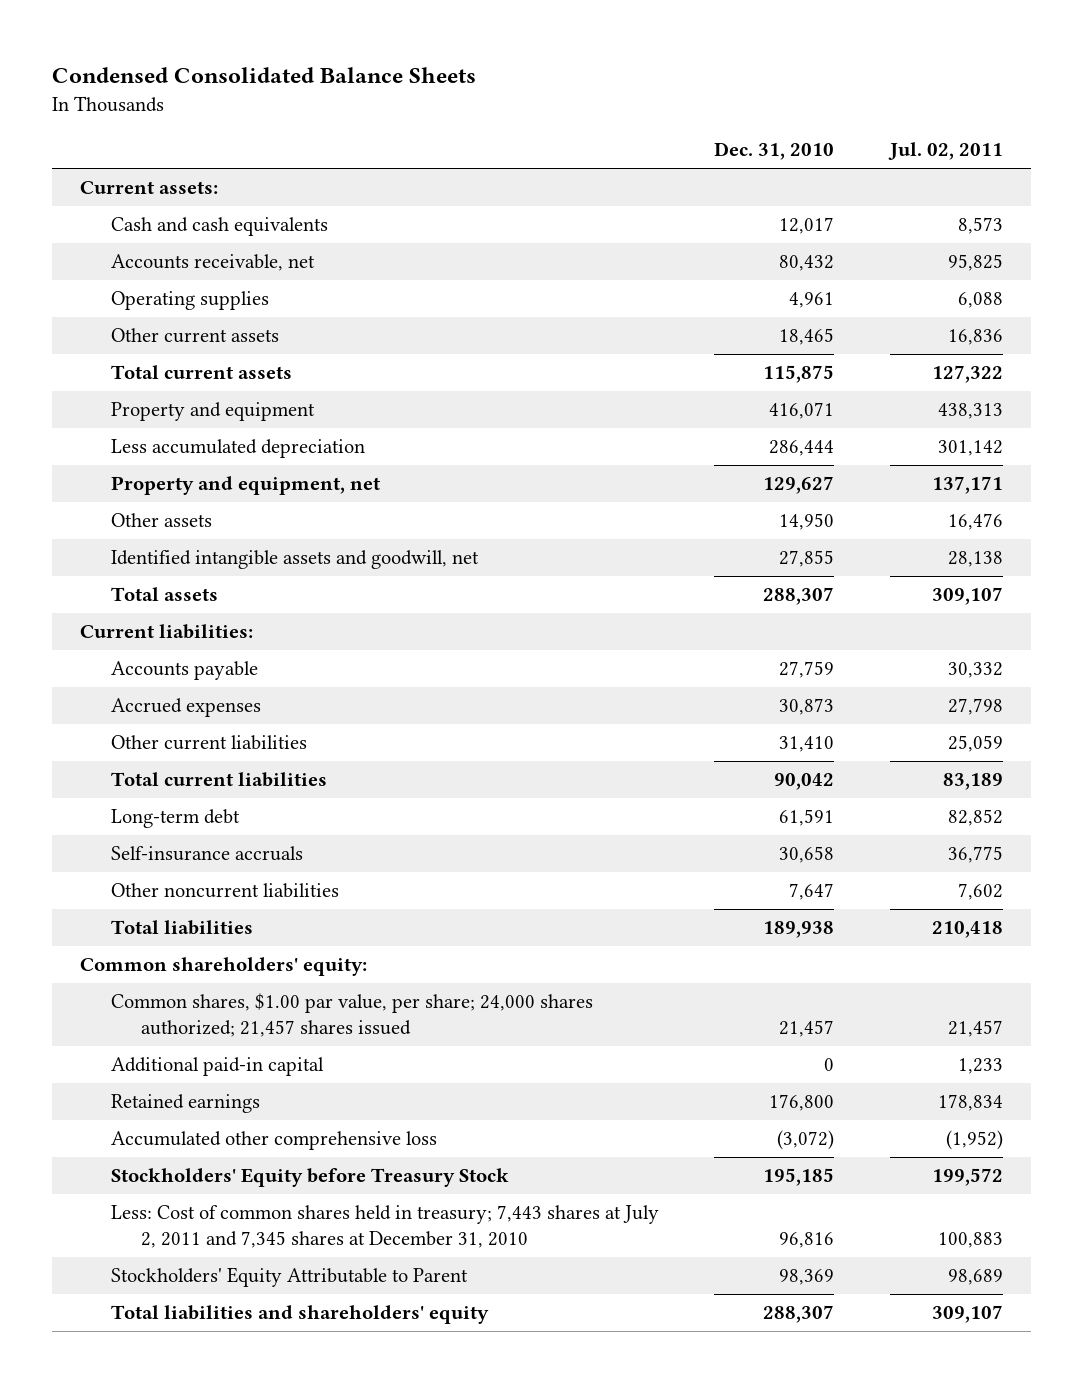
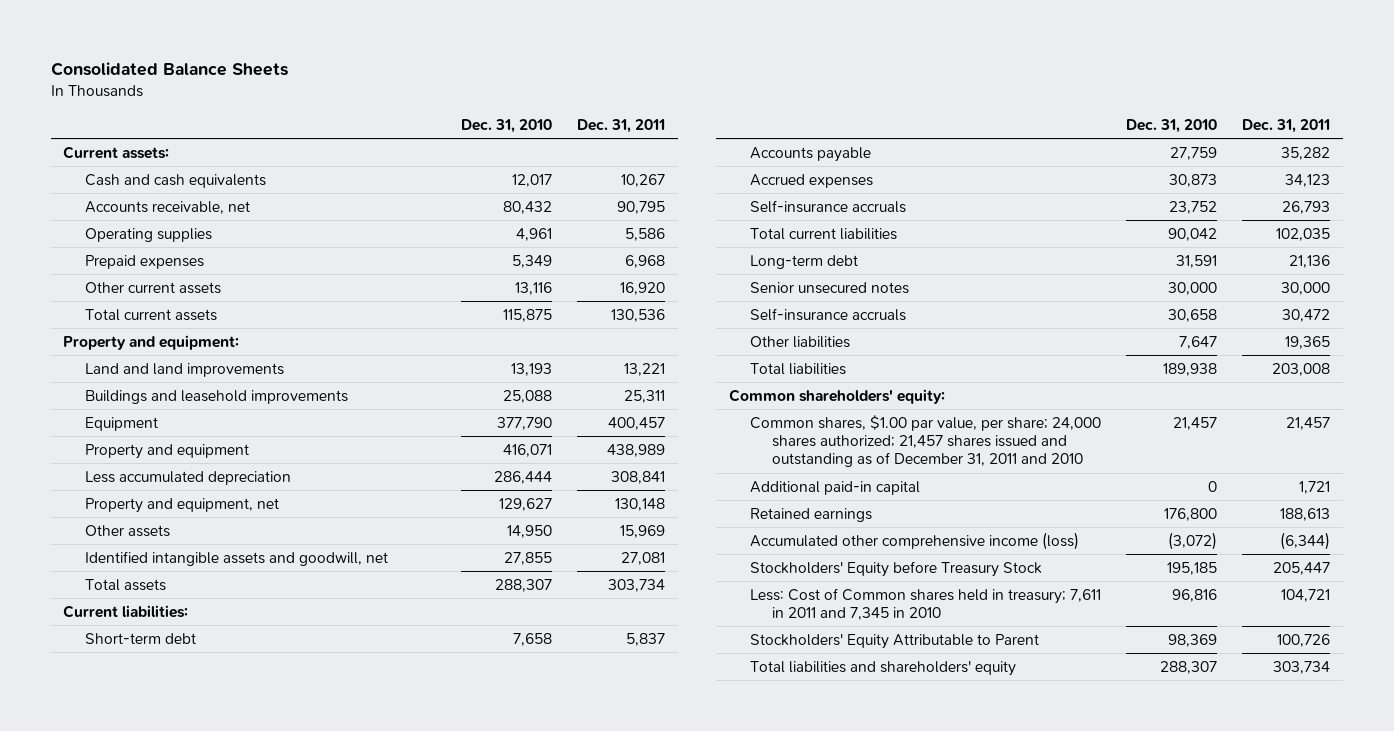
[51,67,476,84] Condensed Consolidated Balance Sheets -> [50,61,288,76] Consolidated Balance Sheets
[887,142,1003,161] Jul. 02, 2011 -> none
none -> [577,118,666,133] Dec. 31, 2011
none -> [85,254,205,269] Prepaid expenses
[779,328,835,346] 18,465 -> [515,281,553,295] 13,116
none -> [63,334,240,350] Property and equipment:
none -> [85,362,285,377] Land and land improvements
none -> [85,389,349,404] Buildings and leasehold improvements
none -> [85,416,159,431] Equipment
none -> [85,632,197,644] Short-term debt
[110,735,307,751] Other current liabilities -> none
none -> [750,199,907,213] Self-insurance accruals
[779,809,835,827] 61,591 -> [1176,254,1218,268] 31,591
none -> [750,281,910,294] Senior unsecured notes
[110,883,339,899] Other noncurrent liabilities -> [750,335,851,348] Other liabilities
[110,993,593,1038] Common shares, $1.00 par value, per share; 24,000 shares authorized; 21,457 shares issued -> [750,414,1102,468] Common shares, $1.00 par value, per share; 24,000 shares authorized; 21,457 shares issued and outstanding as of December 31, 2011 and 2010
[110,1131,437,1151] Accumulated other comprehensive loss -> [750,531,1080,550] Accumulated other comprehensive income (loss)
[110,1205,659,1249] Less: Cost of common shares held in treasury; 7,443 shares at July 2, 2011 and 7,345 shares at December 31, 2010 -> [750,587,1102,621] Less: Cost of Common shares held in treasury; 7,611 in 2011 and 7,345 in 2010

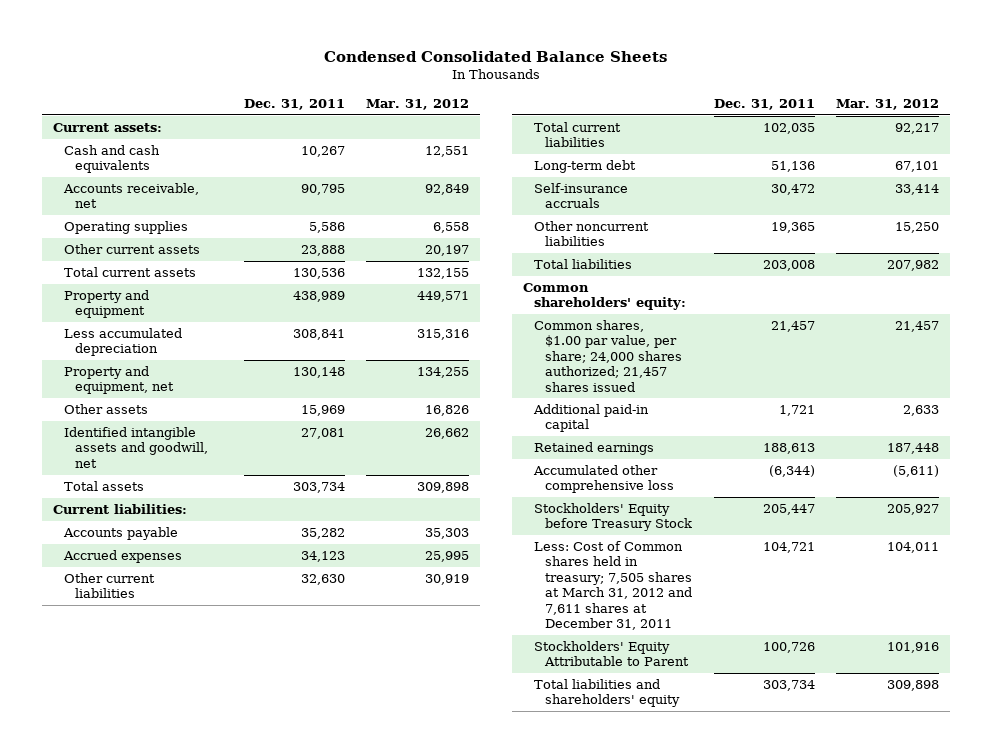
[50,61,288,76] Consolidated Balance Sheets -> [323,50,667,62] Condensed Consolidated Balance Sheets
[461,118,553,133] Dec. 31, 2010 -> none
none -> [366,98,470,110] Mar. 31, 2012
[85,254,205,269] Prepaid expenses -> none
[620,281,666,295] 16,920 -> [300,245,345,257] 23,888
[63,334,240,350] Property and equipment: -> none
[85,362,285,377] Land and land improvements -> none
[85,389,349,404] Buildings and leasehold improvements -> none
[85,416,159,431] Equipment -> none
[85,632,197,644] Short-term debt -> none
[750,199,907,213] Self-insurance accruals -> none
none -> [63,573,155,599] Other current liabilities
[750,281,910,294] Senior unsecured notes -> none
[1289,254,1331,268] 21,136 -> [770,161,815,173] 51,136
[750,335,851,348] Other liabilities -> [533,221,649,247] Other noncurrent liabilities
[750,414,1102,468] Common shares, $1.00 par value, per share; 24,000 shares authorized; 21,457 shares issued and outstanding as of December 31, 2011 and 2010 -> [533,320,683,392] Common shares, $1.00 par value, per share; 24,000 shares authorized; 21,457 shares issued
[750,531,1080,550] Accumulated other comprehensive income (loss) -> [532,465,675,494] Accumulated other comprehensive loss
[750,587,1102,621] Less: Cost of Common shares held in treasury; 7,611 in 2011 and 7,345 in 2010 -> [533,541,693,631] Less: Cost of Common shares held in treasury; 7,505 shares at March 31, 2012 and 7,611 shares at December 31, 2011

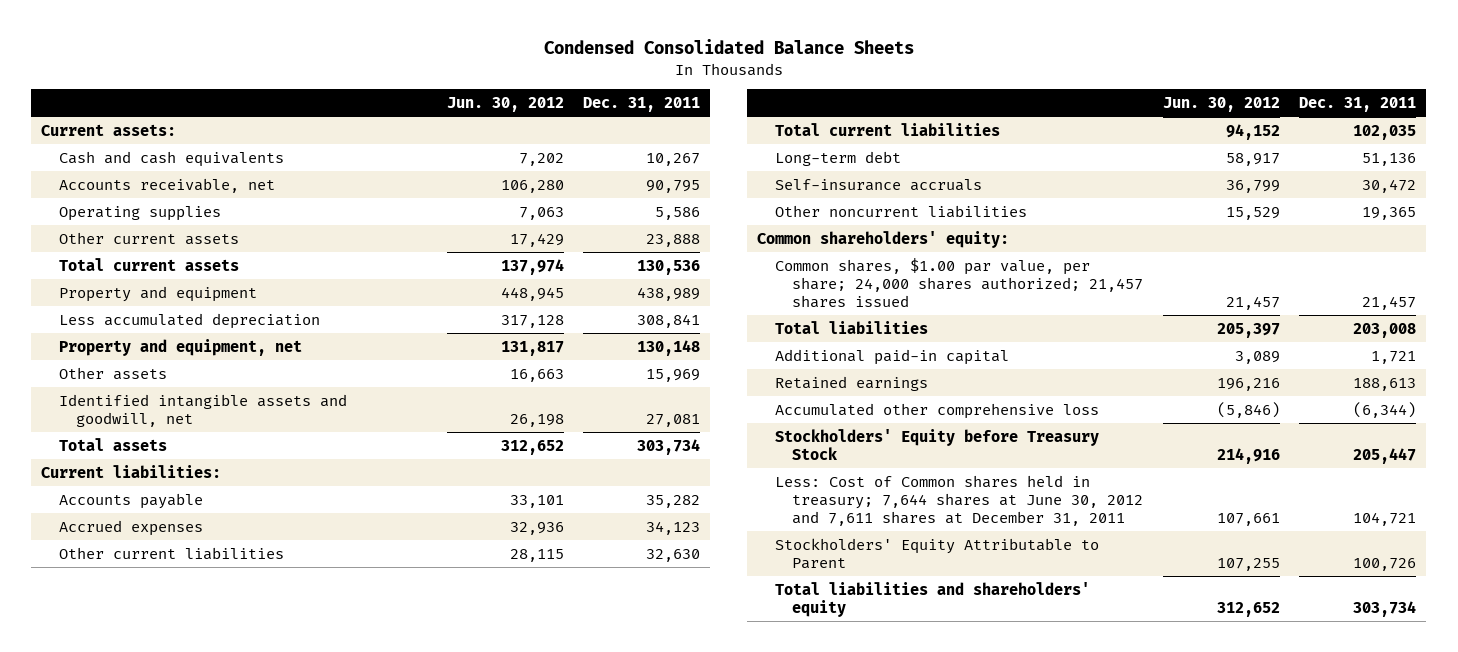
[366,98,470,110] Mar. 31, 2012 -> none
none -> [446,96,564,112] Jun. 30, 2012
[533,259,632,270] Total liabilities -> [774,320,928,334] Total liabilities
[533,541,693,631] Less: Cost of Common shares held in treasury; 7,505 shares at March 31, 2012 and 7,611 shares at December 31, 2011 -> [774,474,1144,526] Less: Cost of Common shares held in treasury; 7,644 shares at June 30, 2012 and 7,611 shares at December 31, 2011

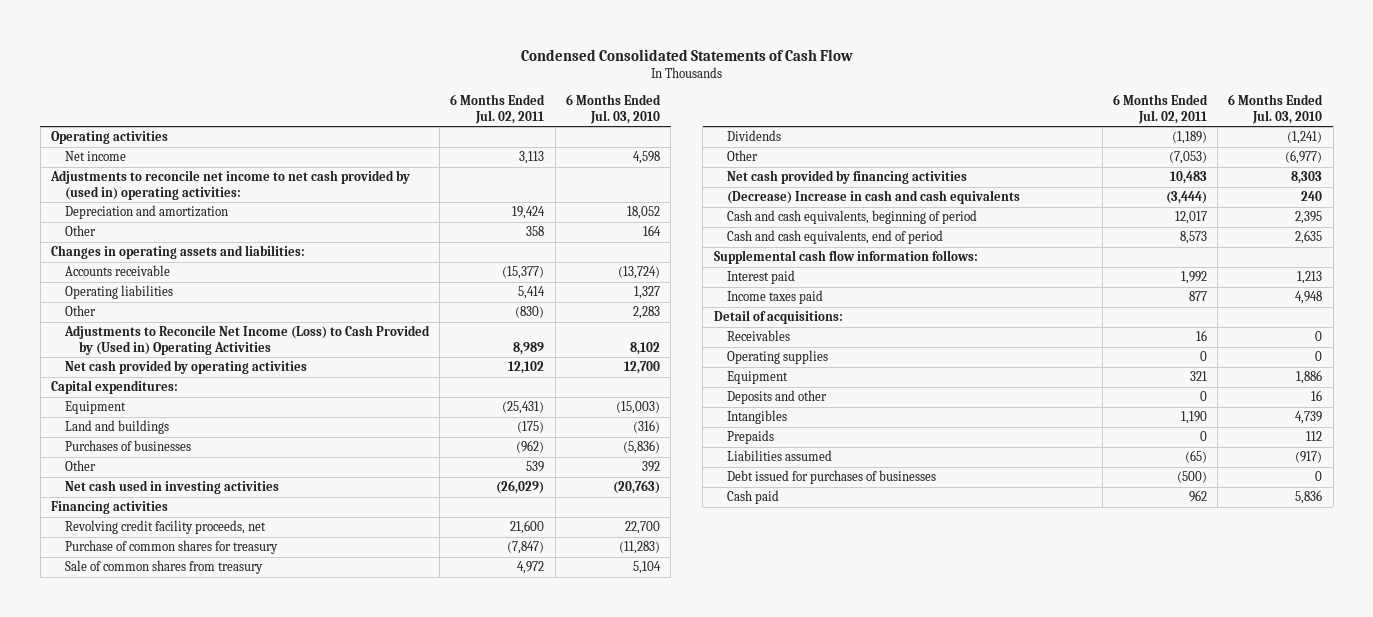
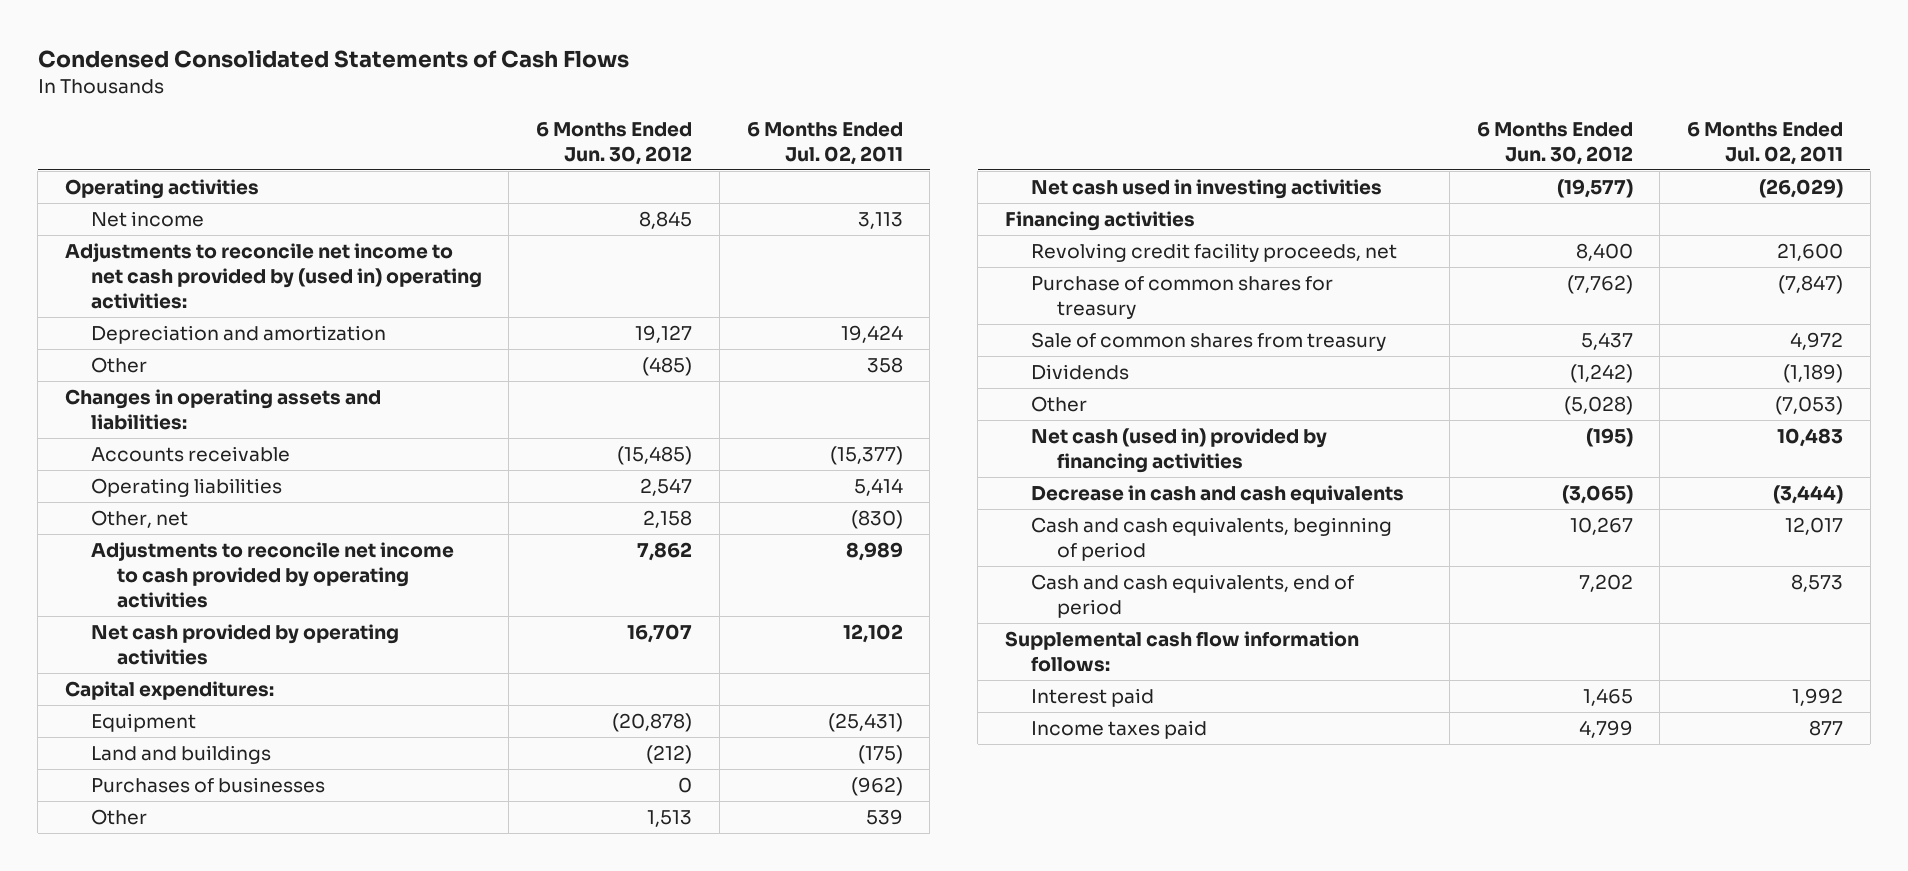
[520,48,853,61] Condensed Consolidated Statements of Cash Flow -> [37,50,629,69] Condensed Consolidated Statements of Cash Flows
[565,94,661,124] 6 Months Ended Jul. 03, 2010 -> none
none -> [536,121,693,165] 6 Months Ended Jun. 30, 2012
[65,305,97,317] Other -> [90,510,188,529] Other, net
[64,325,431,355] Adjustments to Reconcile Net Income (Loss) to Cash Provided by (Used in) Operating Activities -> [90,542,454,608] Adjustments to reconcile net income to cash provided by operating activities
[727,170,968,185] Net cash provided by financing activities -> [1031,428,1328,474] Net cash (used in) provided by financing activities
[727,190,1021,205] (Decrease) Increase in cash and cash equivalents -> [1031,485,1405,505] Decrease in cash and cash equivalents
[713,310,843,325] Detail of acquisitions: -> none
[727,330,791,342] Receivables -> none
[727,350,829,365] Operating supplies -> none
[727,371,789,385] Equipment -> none
[727,390,828,405] Deposits and other -> none
[727,410,788,425] Intangibles -> none
[727,430,775,445] Prepaids -> none
[727,450,833,462] Liabilities assumed -> none
[727,470,937,485] Debt issued for purchases of businesses -> none
[727,490,780,505] Cash paid -> none

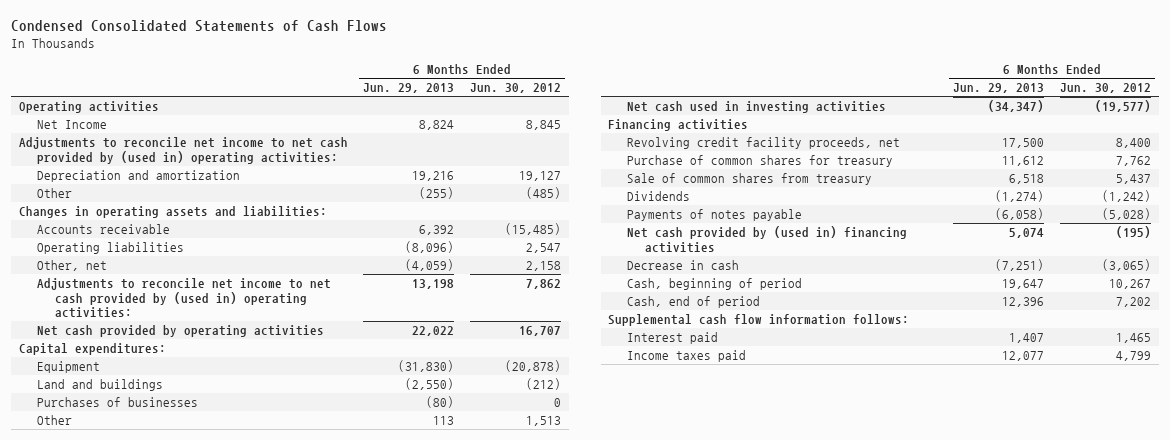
[746,121,903,165] 6 Months Ended Jul. 02, 2011 -> none
none -> [363,83,455,94] Jun. 29, 2013
[90,211,204,228] Net income -> [36,120,107,130] Net Income
[90,542,454,608] Adjustments to reconcile net income to cash provided by operating activities -> [36,278,331,319] Adjustments to reconcile net income to net cash provided by (used in) operating activities:
[1566,275,1633,295] (7,762) -> [1115,156,1151,167] 7,762
[1031,396,1088,413] Other -> [626,209,802,222] Payments of notes payable
[1031,428,1328,474] Net cash (used in) provided by financing activities -> [626,226,907,253] Net cash provided by (used in) financing activities
[1031,485,1405,505] Decrease in cash and cash equivalents -> [626,260,739,271] Decrease in cash
[1031,517,1393,562] Cash and cash equivalents, beginning of period -> [626,278,802,291] Cash, beginning of period
[1031,574,1355,619] Cash and cash equivalents, end of period -> [626,296,760,309] Cash, end of period

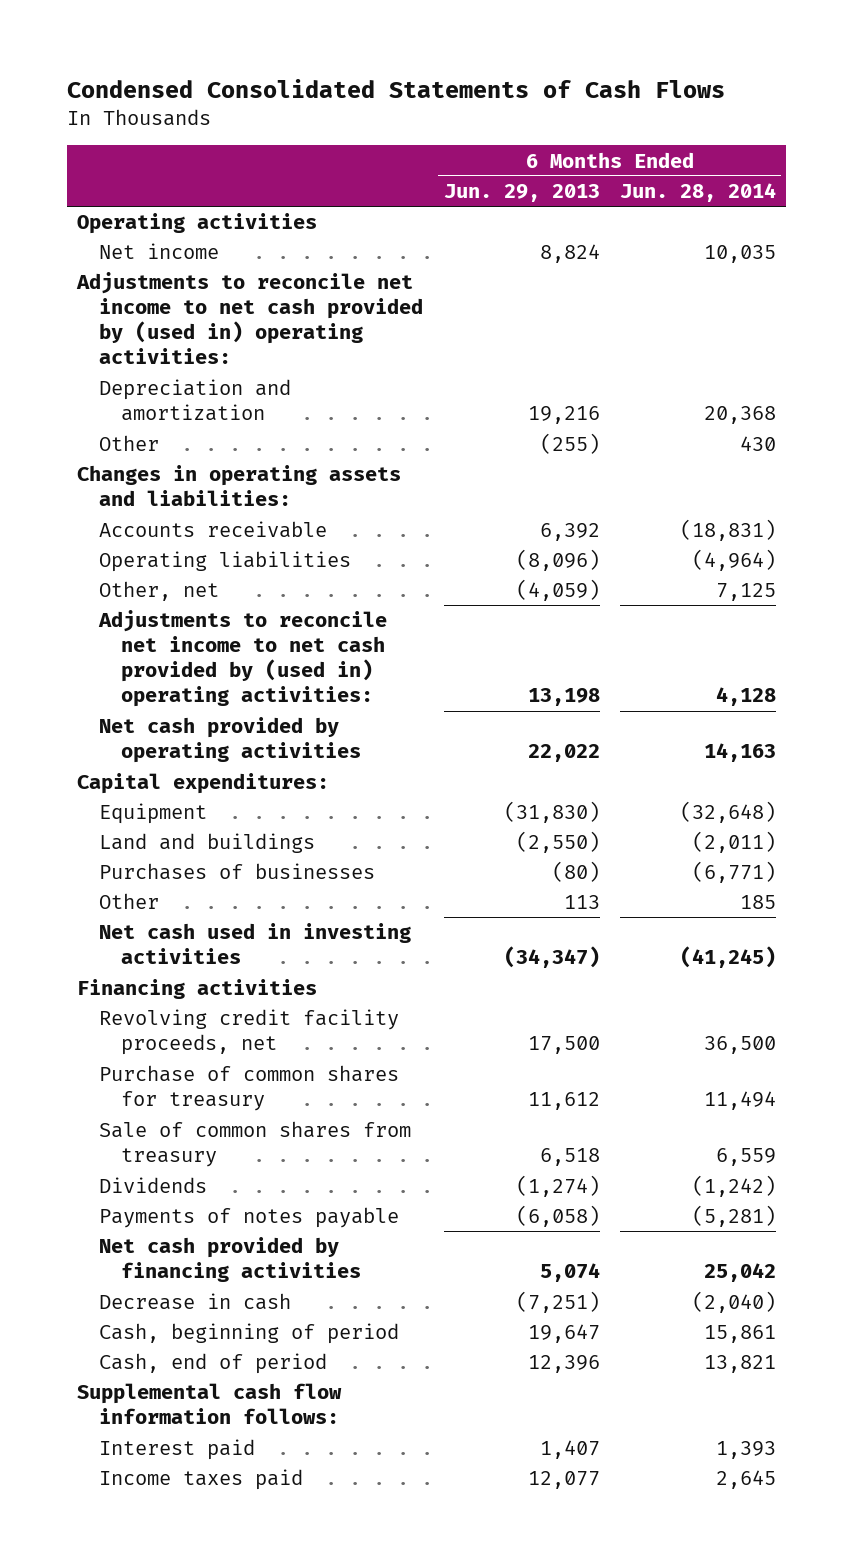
[470,83,562,94] Jun. 30, 2012 -> none
none -> [620,183,777,203] Jun. 28, 2014
[36,120,107,130] Net Income -> [99,243,220,260] Net income
[626,226,907,253] Net cash provided by (used in) financing activities -> [99,1237,361,1283] Net cash provided by financing activities

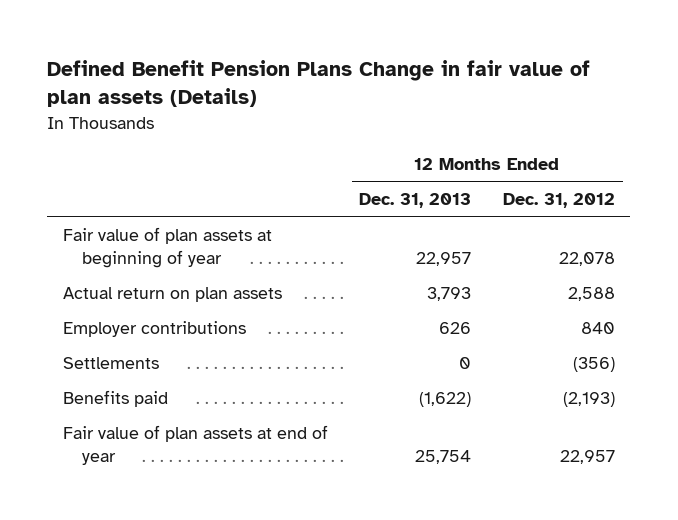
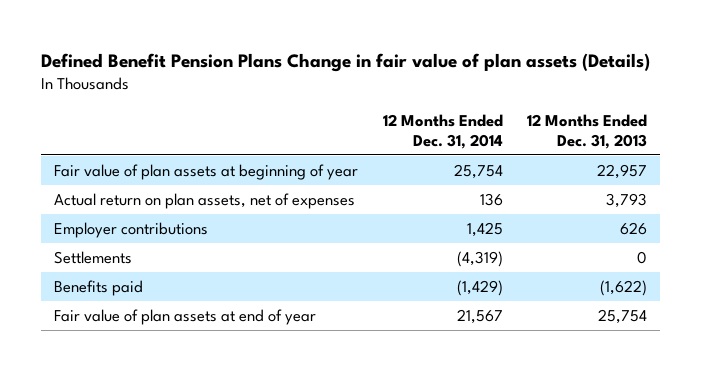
[502,193,615,209] Dec. 31, 2012 -> none
none -> [382,113,503,149] 12 Months Ended Dec. 31, 2014
[63,286,283,302] Actual return on plan assets -> [53,193,355,210] Actual return on plan assets, net of expenses

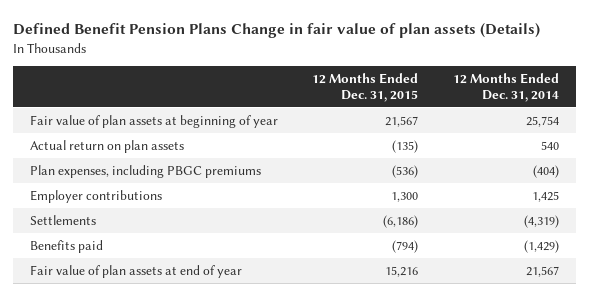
[527,113,648,149] 12 Months Ended Dec. 31, 2013 -> none
none -> [312,72,419,103] 12 Months Ended Dec. 31, 2015
[53,193,355,210] Actual return on plan assets, net of expenses -> [30,139,185,153] Actual return on plan assets
[479,193,503,207] 136 -> [540,140,559,150] 540
none -> [30,164,262,178] Plan expenses, including PBGC premiums

